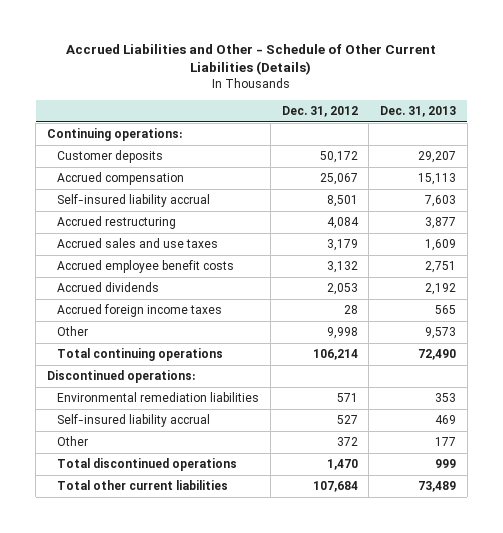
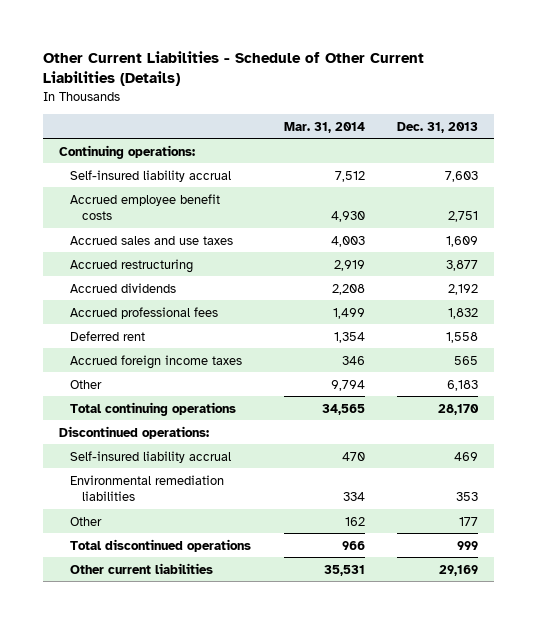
[66,44,437,76] Accrued Liabilities and Other - Schedule of Other Current Liabilities (Details) -> [42,51,424,87] Other Current Liabilities - Schedule of Other Current Liabilities (Details)
[281,105,358,117] Dec. 31, 2012 -> none
none -> [283,121,365,133] Mar. 31, 2014
[57,150,164,164] Customer deposits -> none
[57,172,185,186] Accrued compensation -> none
[57,238,219,249] Accrued sales and use taxes -> [70,235,234,245] Accrued sales and use taxes
[57,216,177,230] Accrued restructuring -> [70,258,194,273] Accrued restructuring
none -> [70,306,219,319] Accrued professional fees
none -> [70,330,146,341] Deferred rent
[424,327,456,340] 9,573 -> [446,379,478,391] 6,183
[417,349,456,361] 72,490 -> [437,403,479,415] 28,170
[57,392,260,403] Environmental remediation liabilities -> [70,474,225,501] Environmental remediation liabilities
[57,480,229,491] Total other current liabilities -> [70,562,214,574] Other current liabilities
[417,481,456,493] 73,489 -> [438,564,478,576] 29,169

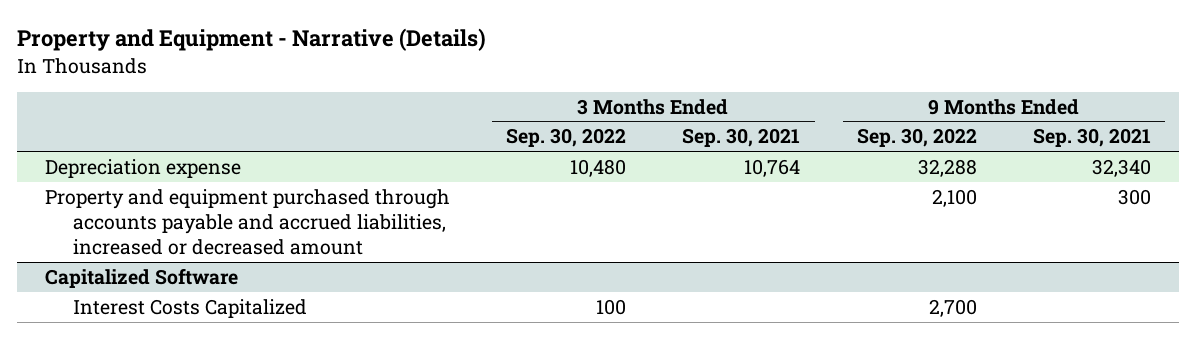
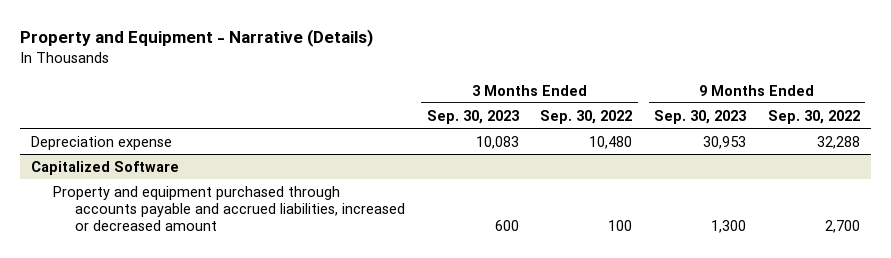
[682,128,801,148] Sep. 30, 2021 -> none
[1033,128,1152,148] Sep. 30, 2021 -> none
none -> [426,109,519,124] Sep. 30, 2023
none -> [654,109,747,124] Sep. 30, 2023
[44,188,450,255] Property and equipment purchased through accounts payable and accrued liabilities, increased or decreased amount -> none
[72,298,307,318] Interest Costs Capitalized -> [53,185,405,231] Property and equipment purchased through accounts payable and accrued liabilities, increased or decreased amount

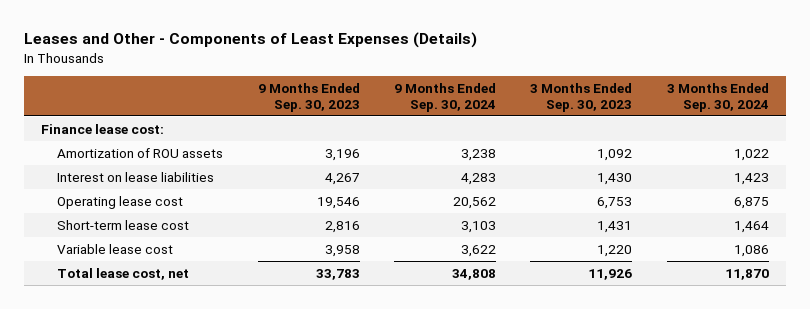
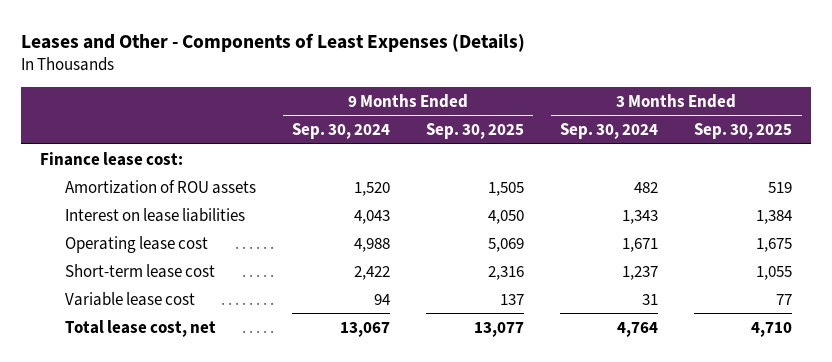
[257,82,360,112] 9 Months Ended Sep. 30, 2023 -> none
[530,82,633,112] 3 Months Ended Sep. 30, 2023 -> none
none -> [426,123,525,140] Sep. 30, 2025
none -> [694,123,793,140] Sep. 30, 2025
[461,148,497,161] 3,238 -> [353,181,390,196] 1,520
[733,148,769,161] 1,022 -> [634,181,659,193] 482
[461,172,497,185] 4,283 -> [353,209,390,224] 4,043
[733,172,769,185] 1,423 -> [622,209,659,224] 1,343
[453,196,497,209] 20,562 -> [353,237,390,252] 4,988
[733,196,769,209] 6,875 -> [622,237,659,252] 1,671
[461,220,497,233] 3,103 -> [353,265,390,280] 2,422
[733,220,769,233] 1,464 -> [622,265,659,280] 1,237
[461,244,497,257] 3,622 -> [373,293,390,305] 94
[733,244,769,257] 1,086 -> [642,293,659,305] 31
[452,268,497,280] 34,808 -> [339,321,390,337] 13,067
[724,268,769,280] 11,870 -> [617,321,659,337] 4,764

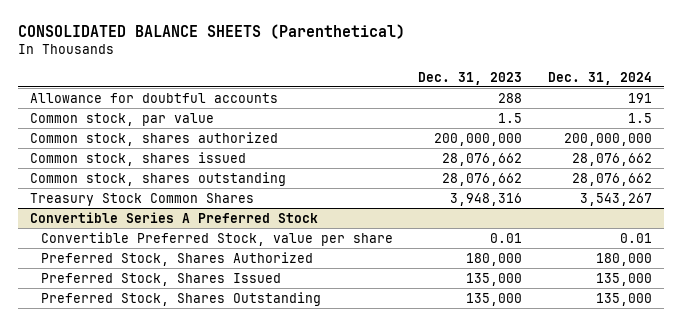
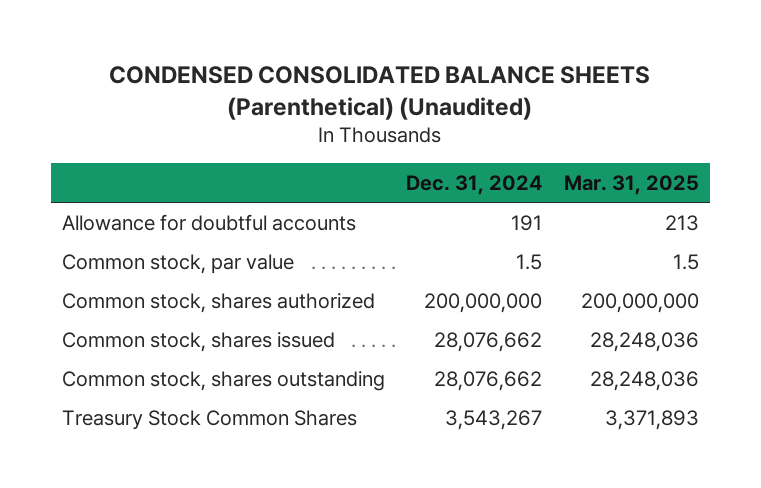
[17,24,405,40] CONSOLIDATED BALANCE SHEETS (Parenthetical) -> [109,66,651,120] CONDENSED CONSOLIDATED BALANCE SHEETS (Parenthetical) (Unaudited)
[418,71,523,85] Dec. 31, 2023 -> none
none -> [563,174,699,195] Mar. 31, 2025
[30,211,319,223] Convertible Series A Preferred Stock -> none
[40,231,393,246] Convertible Preferred Stock, value per share -> none
[40,251,313,266] Preferred Stock, Shares Authorized -> none
[40,272,281,286] Preferred Stock, Shares Issued -> none
[40,291,321,306] Preferred Stock, Shares Outstanding -> none

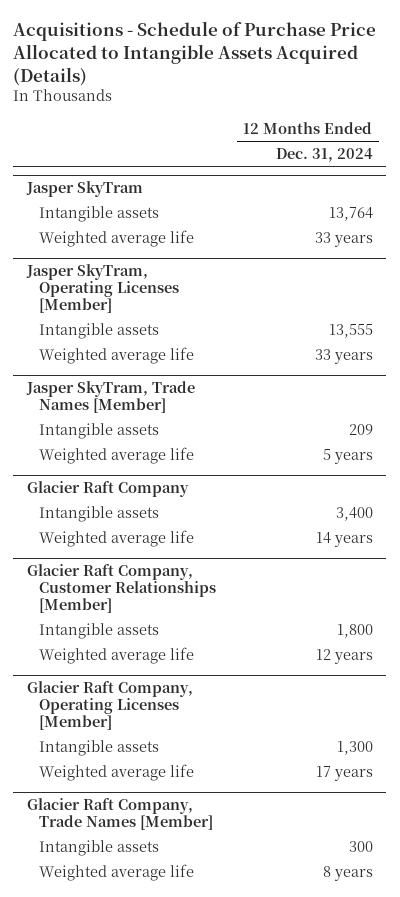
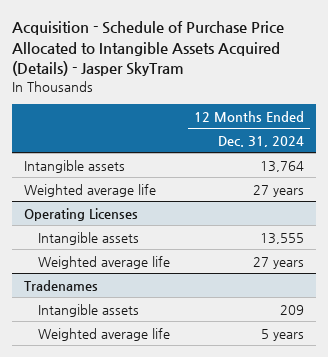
[13,21,377,86] Acquisitions - Schedule of Purchase Price Allocated to Intangible Assets Acquired (Details) -> [11,21,284,77] Acquisition - Schedule of Purchase Price Allocated to Intangible Assets Acquired (Details) - Jasper SkyTram
[25,181,143,198] Jasper SkyTram -> none
[25,264,180,314] Jasper SkyTram, Operating Licenses [Member] -> none
[314,231,373,247] 33 years -> [253,184,305,197] 27 years
none -> [23,207,138,221] Operating Licenses
[25,381,195,414] Jasper SkyTram, Trade Names [Member] -> none
[314,348,373,364] 33 years -> [253,256,305,269] 27 years
none -> [23,279,98,291] Tradenames
[26,481,189,498] Glacier Raft Company -> none
[39,505,160,522] Intangible assets -> none
[39,529,195,547] Weighted average life -> none
[26,564,217,614] Glacier Raft Company, Customer Relationships [Member] -> none
[39,622,160,639] Intangible assets -> none
[39,646,195,664] Weighted average life -> none
[26,681,193,731] Glacier Raft Company, Operating Licenses [Member] -> none
[39,739,160,756] Intangible assets -> none
[39,763,195,781] Weighted average life -> none
[26,798,214,831] Glacier Raft Company, Trade Names [Member] -> none
[39,839,160,856] Intangible assets -> none
[39,863,195,881] Weighted average life -> none

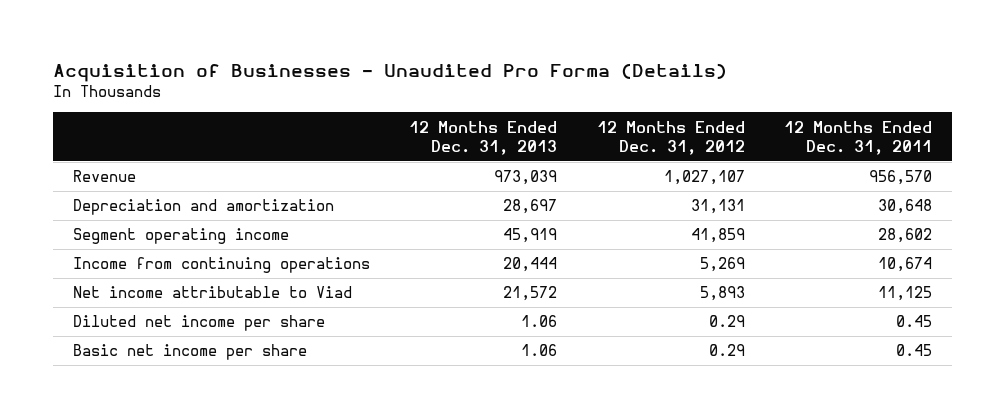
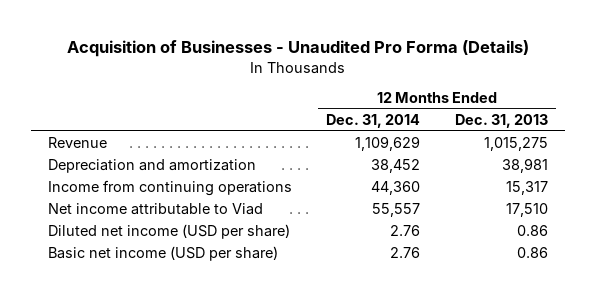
[596,120,745,155] 12 Months Ended Dec. 31, 2012 -> none
[784,120,933,155] 12 Months Ended Dec. 31, 2011 -> none
none -> [326,114,421,129] Dec. 31, 2014
[72,228,289,245] Segment operating income -> none
[494,170,558,186] 973,039 -> [483,137,548,152] 1,015,275
[503,199,558,215] 28,697 -> [501,158,548,174] 38,981
[503,257,558,273] 20,444 -> [505,181,548,196] 15,317
[503,286,558,302] 21,572 -> [505,203,548,218] 17,510
[72,315,325,332] Diluted net income per share -> [48,224,291,240] Diluted net income (USD per share)
[521,315,558,328] 1.06 -> [516,225,548,237] 0.86
[72,344,307,361] Basic net income per share -> [48,246,279,262] Basic net income (USD per share)
[521,344,558,357] 1.06 -> [516,247,548,259] 0.86

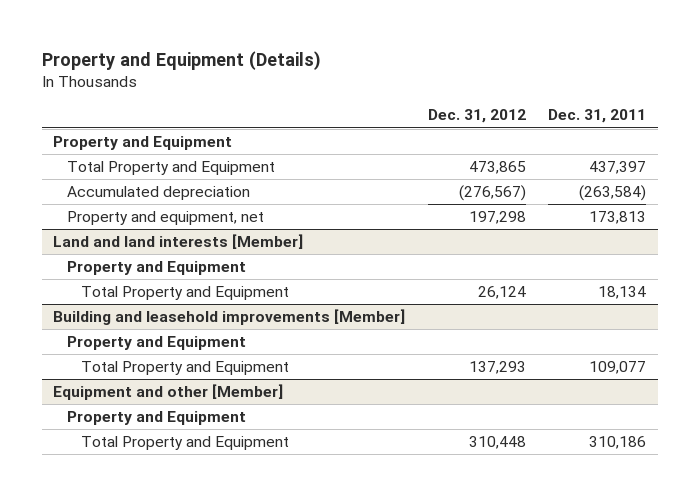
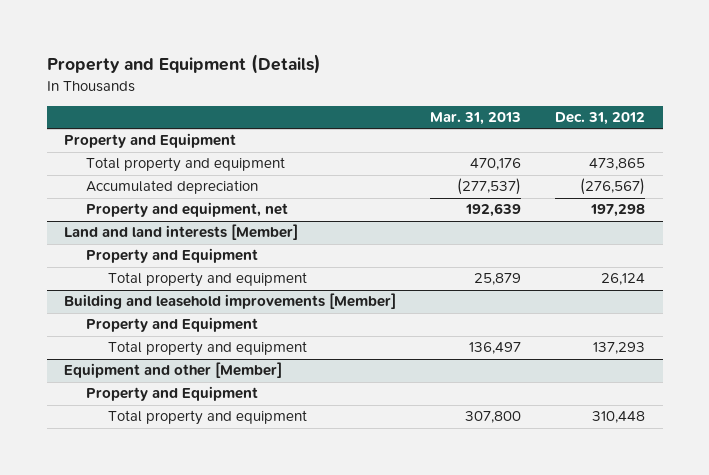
[548,109,647,124] Dec. 31, 2011 -> none
none -> [430,112,522,126] Mar. 31, 2013
[67,161,276,176] Total Property and Equipment -> [86,157,286,173] Total property and equipment
[81,286,290,301] Total Property and Equipment -> [108,272,308,288] Total property and equipment
[81,361,290,376] Total Property and Equipment -> [108,341,308,357] Total property and equipment
[81,436,290,451] Total Property and Equipment -> [108,410,308,426] Total property and equipment

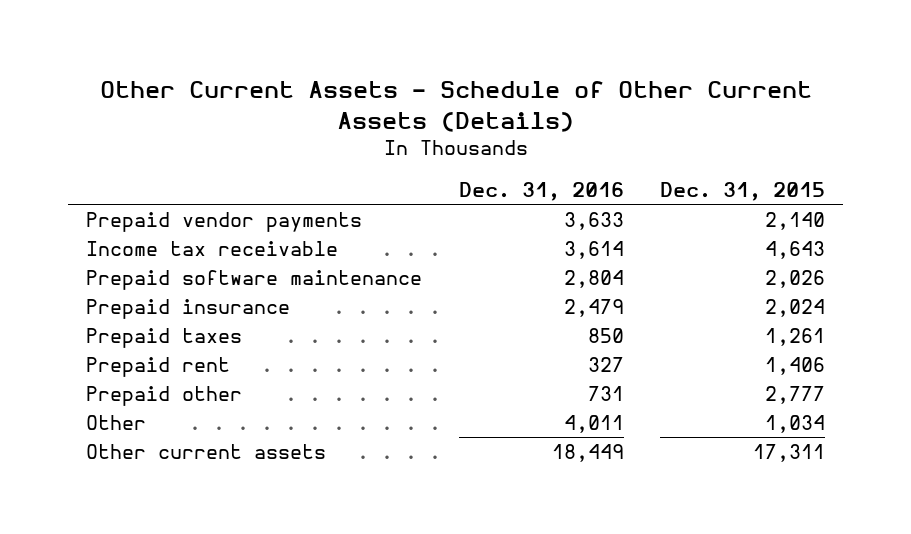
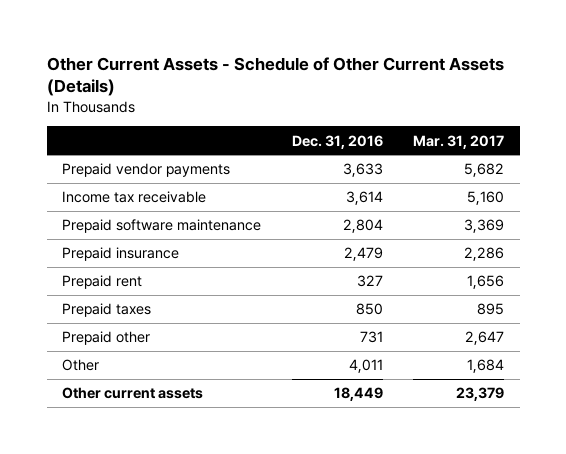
[660,181,826,201] Dec. 31, 2015 -> none
none -> [413,134,505,149] Mar. 31, 2017
[86,328,243,349] Prepaid taxes -> [62,303,152,318] Prepaid taxes

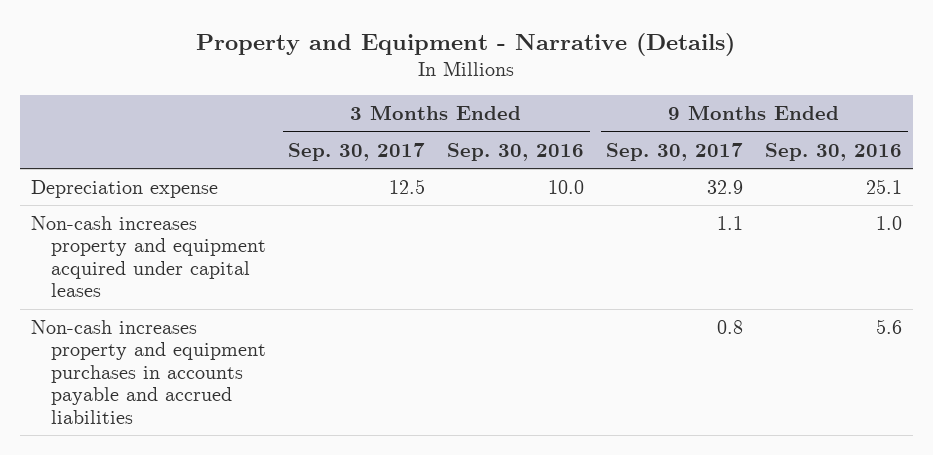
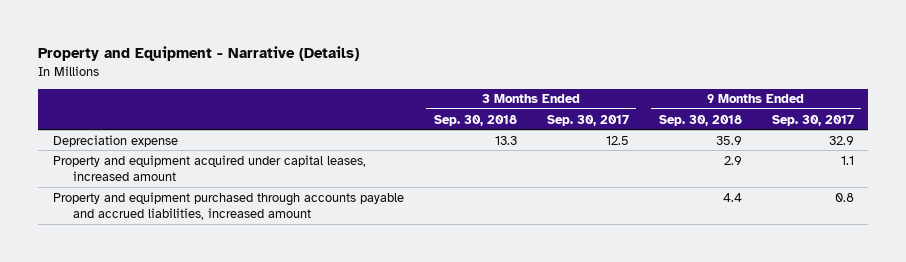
[447,142,585,161] Sep. 30, 2016 -> none
[765,142,903,161] Sep. 30, 2016 -> none
none -> [433,114,517,126] Sep. 30, 2018
none -> [658,114,742,126] Sep. 30, 2018
[30,215,267,298] Non-cash increases property and equipment acquired under capital leases -> [52,154,366,182] Property and equipment acquired under capital leases, increased amount
[30,319,267,424] Non-cash increases property and equipment purchases in accounts payable and accrued liabilities -> [52,191,404,221] Property and equipment purchased through accounts payable and accrued liabilities, increased amount

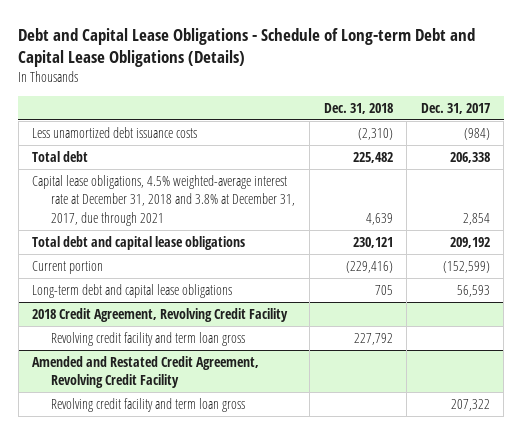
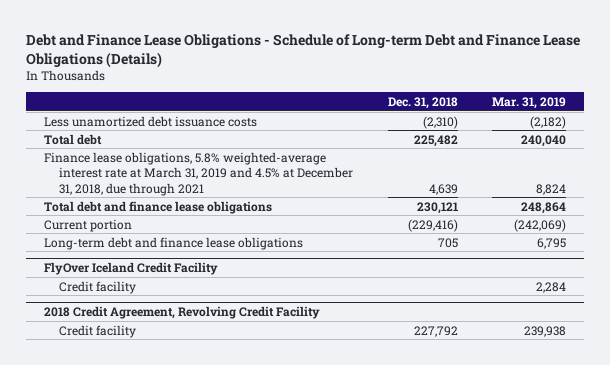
[18,27,476,67] Debt and Capital Lease Obligations - Schedule of Long-term Debt and Capital Lease Obligations (Details) -> [26,34,581,68] Debt and Finance Lease Obligations - Schedule of Long-term Debt and Finance Lease Obligations (Details)
[420,103,490,115] Dec. 31, 2017 -> none
none -> [492,96,567,109] Mar. 31, 2019
[32,175,296,226] Capital lease obligations, 4.5% weighted-average interest rate at December 31, 2018 and 3.8% at December 31, 2017, due through 2021 -> [43,151,354,196] Finance lease obligations, 5.8% weighted-average interest rate at March 31, 2019 and 4.5% at December 31, 2018, due through 2021
[32,236,246,251] Total debt and capital lease obligations -> [43,200,272,214] Total debt and finance lease obligations
[32,284,233,299] Long-term debt and capital lease obligations -> [43,236,303,250] Long-term debt and finance lease obligations
none -> [43,262,218,276] FlyOver Iceland Credit Facility
none -> [59,280,137,294] Credit facility
[32,356,260,389] Amended and Restated Credit Agreement, Revolving Credit Facility -> none
[51,398,246,413] Revolving credit facility and term loan gross -> none
[51,332,246,347] Revolving credit facility and term loan gross -> [59,324,137,338] Credit facility

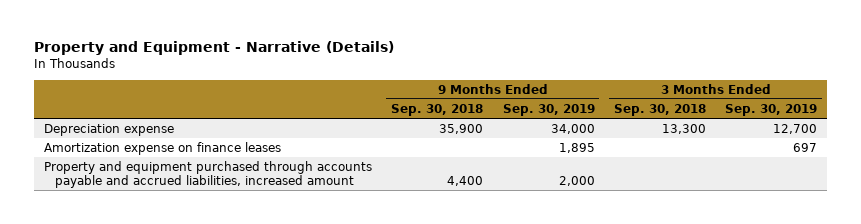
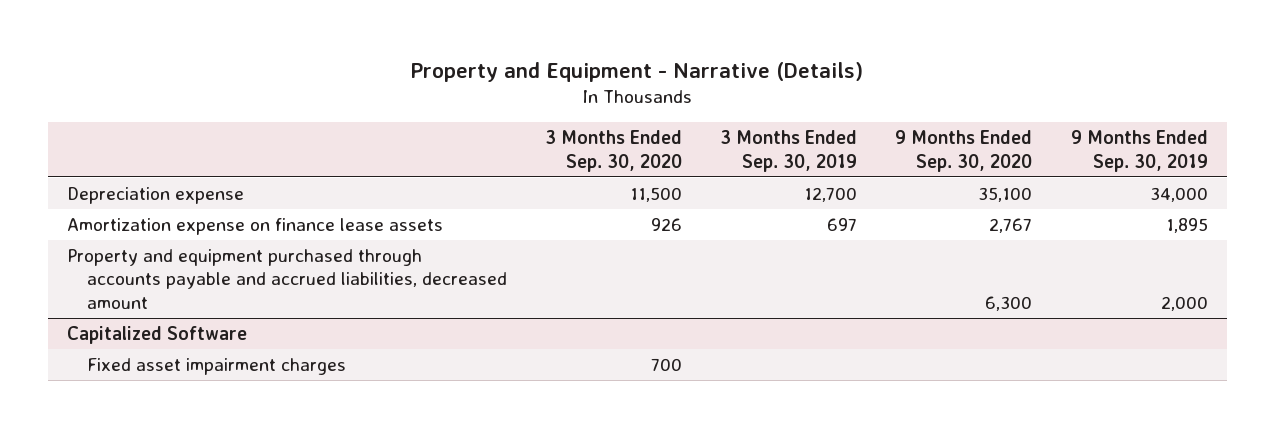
[391,103,484,116] Sep. 30, 2018 -> none
[614,103,707,116] Sep. 30, 2018 -> none
none -> [545,130,683,172] 3 Months Ended Sep. 30, 2020
none -> [895,130,1033,172] 9 Months Ended Sep. 30, 2020
[43,141,281,155] Amortization expense on finance leases -> [67,218,444,236] Amortization expense on finance lease assets
[43,160,372,188] Property and equipment purchased through accounts payable and accrued liabilities, increased amount -> [67,249,508,309] Property and equipment purchased through accounts payable and accrued liabilities, decreased amount
none -> [67,326,248,345] Capitalized Software
none -> [87,358,347,376] Fixed asset impairment charges

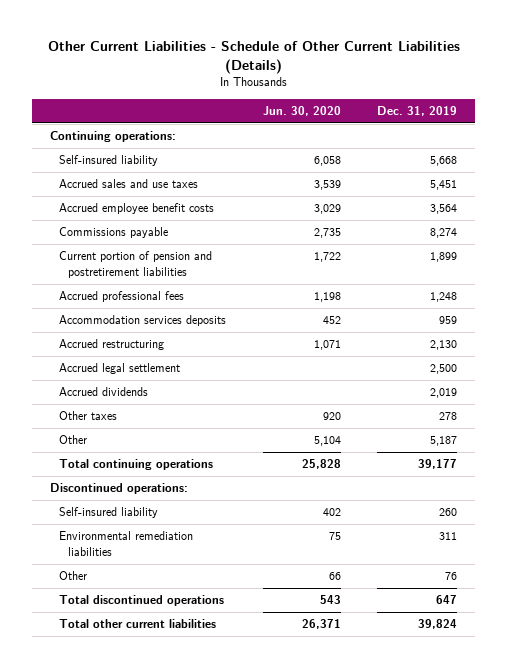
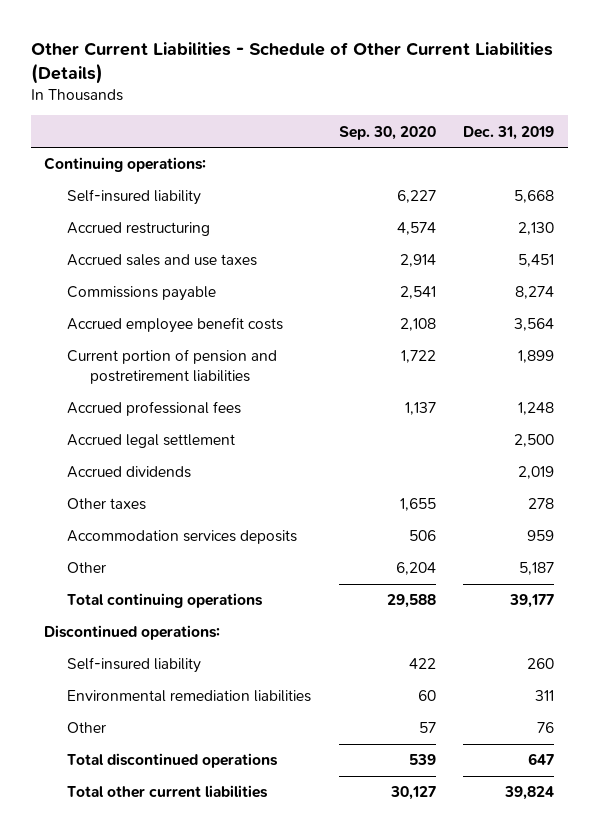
[262,106,341,117] Jun. 30, 2020 -> none
none -> [338,125,436,140] Sep. 30, 2020
[59,339,165,351] Accrued restructuring -> [67,222,211,237] Accrued restructuring
[59,203,215,215] Accrued employee benefit costs -> [67,317,284,334] Accrued employee benefit costs
[59,315,227,327] Accommodation services deposits -> [67,530,298,545] Accommodation services deposits

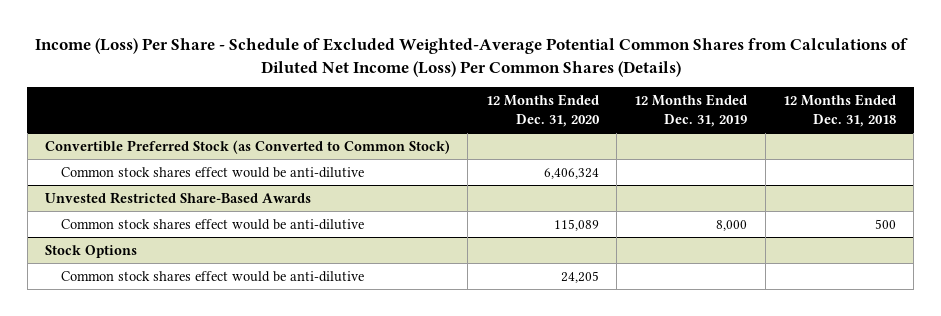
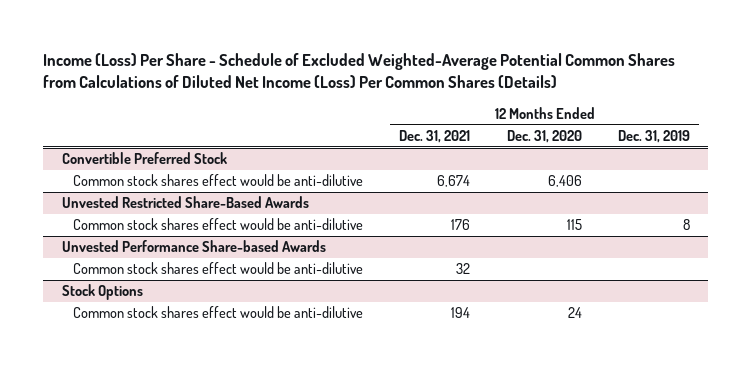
[783,94,897,127] 12 Months Ended Dec. 31, 2018 -> none
none -> [399,129,471,143] Dec. 31, 2021
[44,139,450,154] Convertible Preferred Stock (as Converted to Common Stock) -> [61,152,227,165] Convertible Preferred Stock
[543,167,599,179] 6,406,324 -> [547,175,582,188] 6,406
[553,218,599,231] 115,089 -> [566,219,582,231] 115
[716,219,748,231] 8,000 -> [683,219,691,231] 8
none -> [61,240,326,253] Unvested Performance Share-based Awards
none -> [72,262,363,275] Common stock shares effect would be anti-dilutive
[560,270,599,283] 24,205 -> [567,307,582,319] 24

